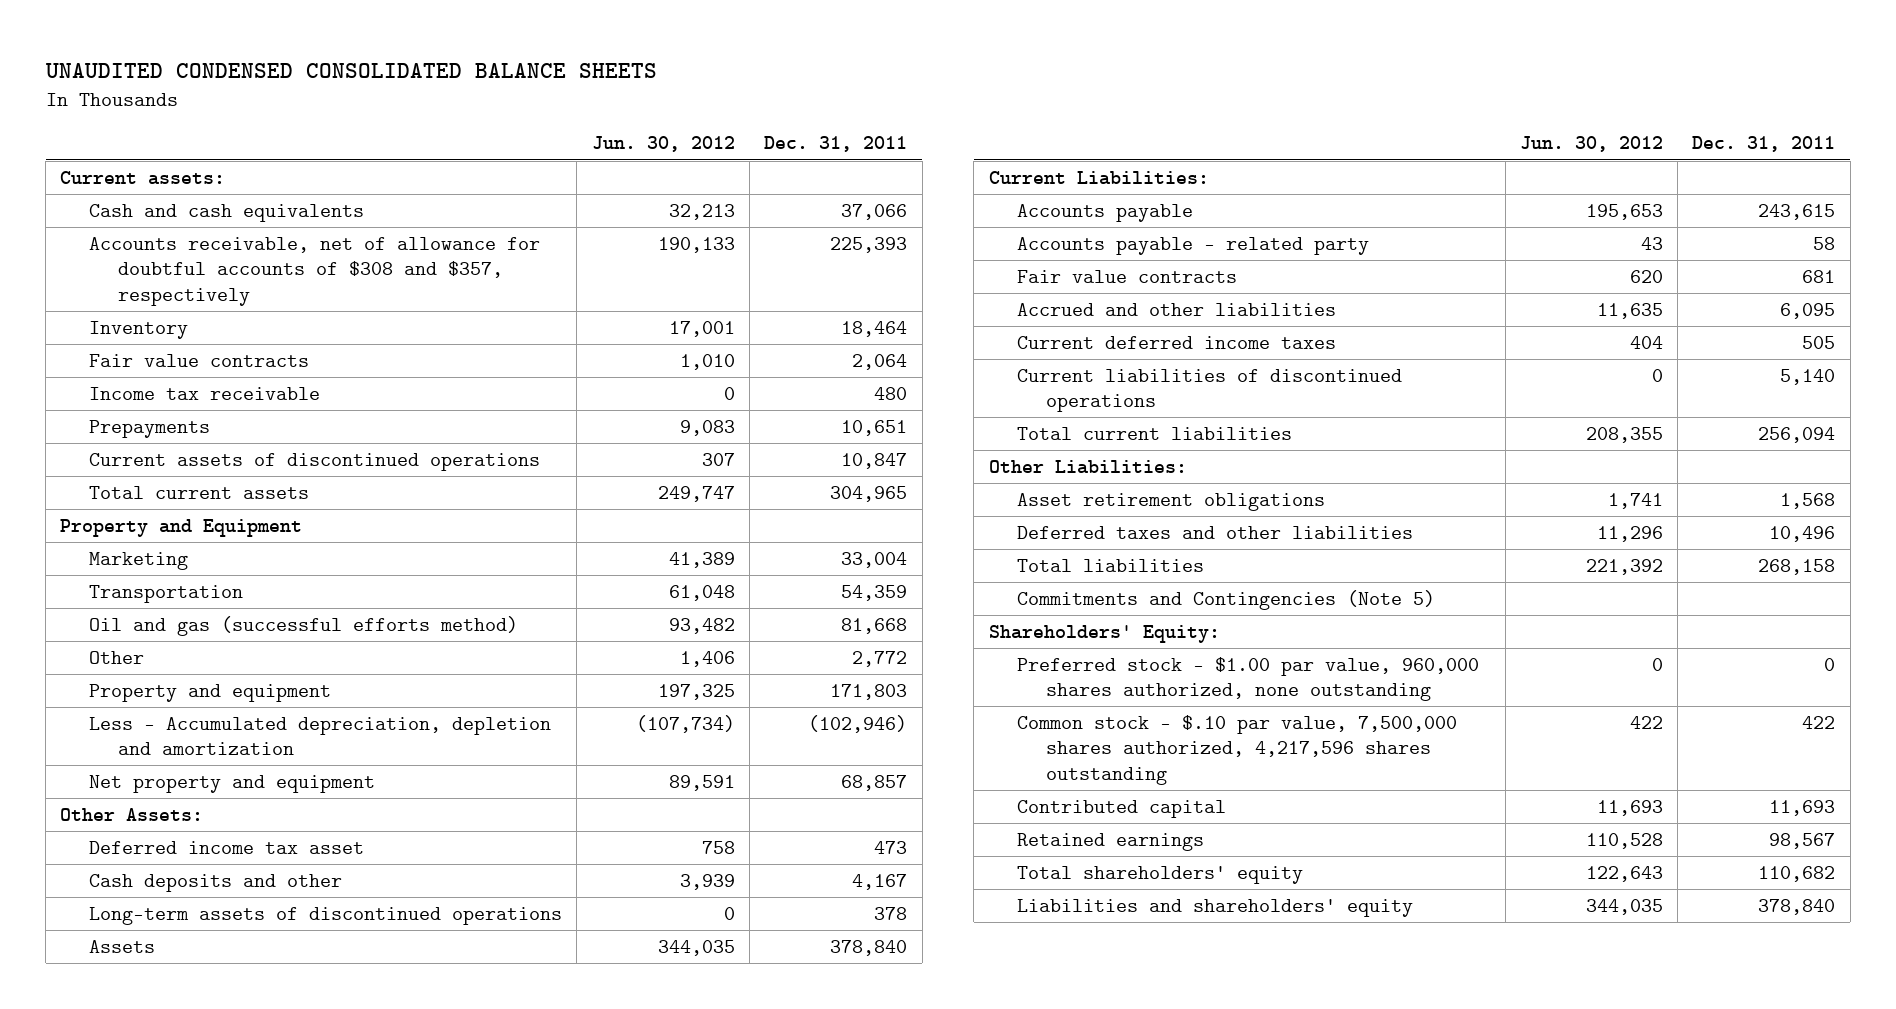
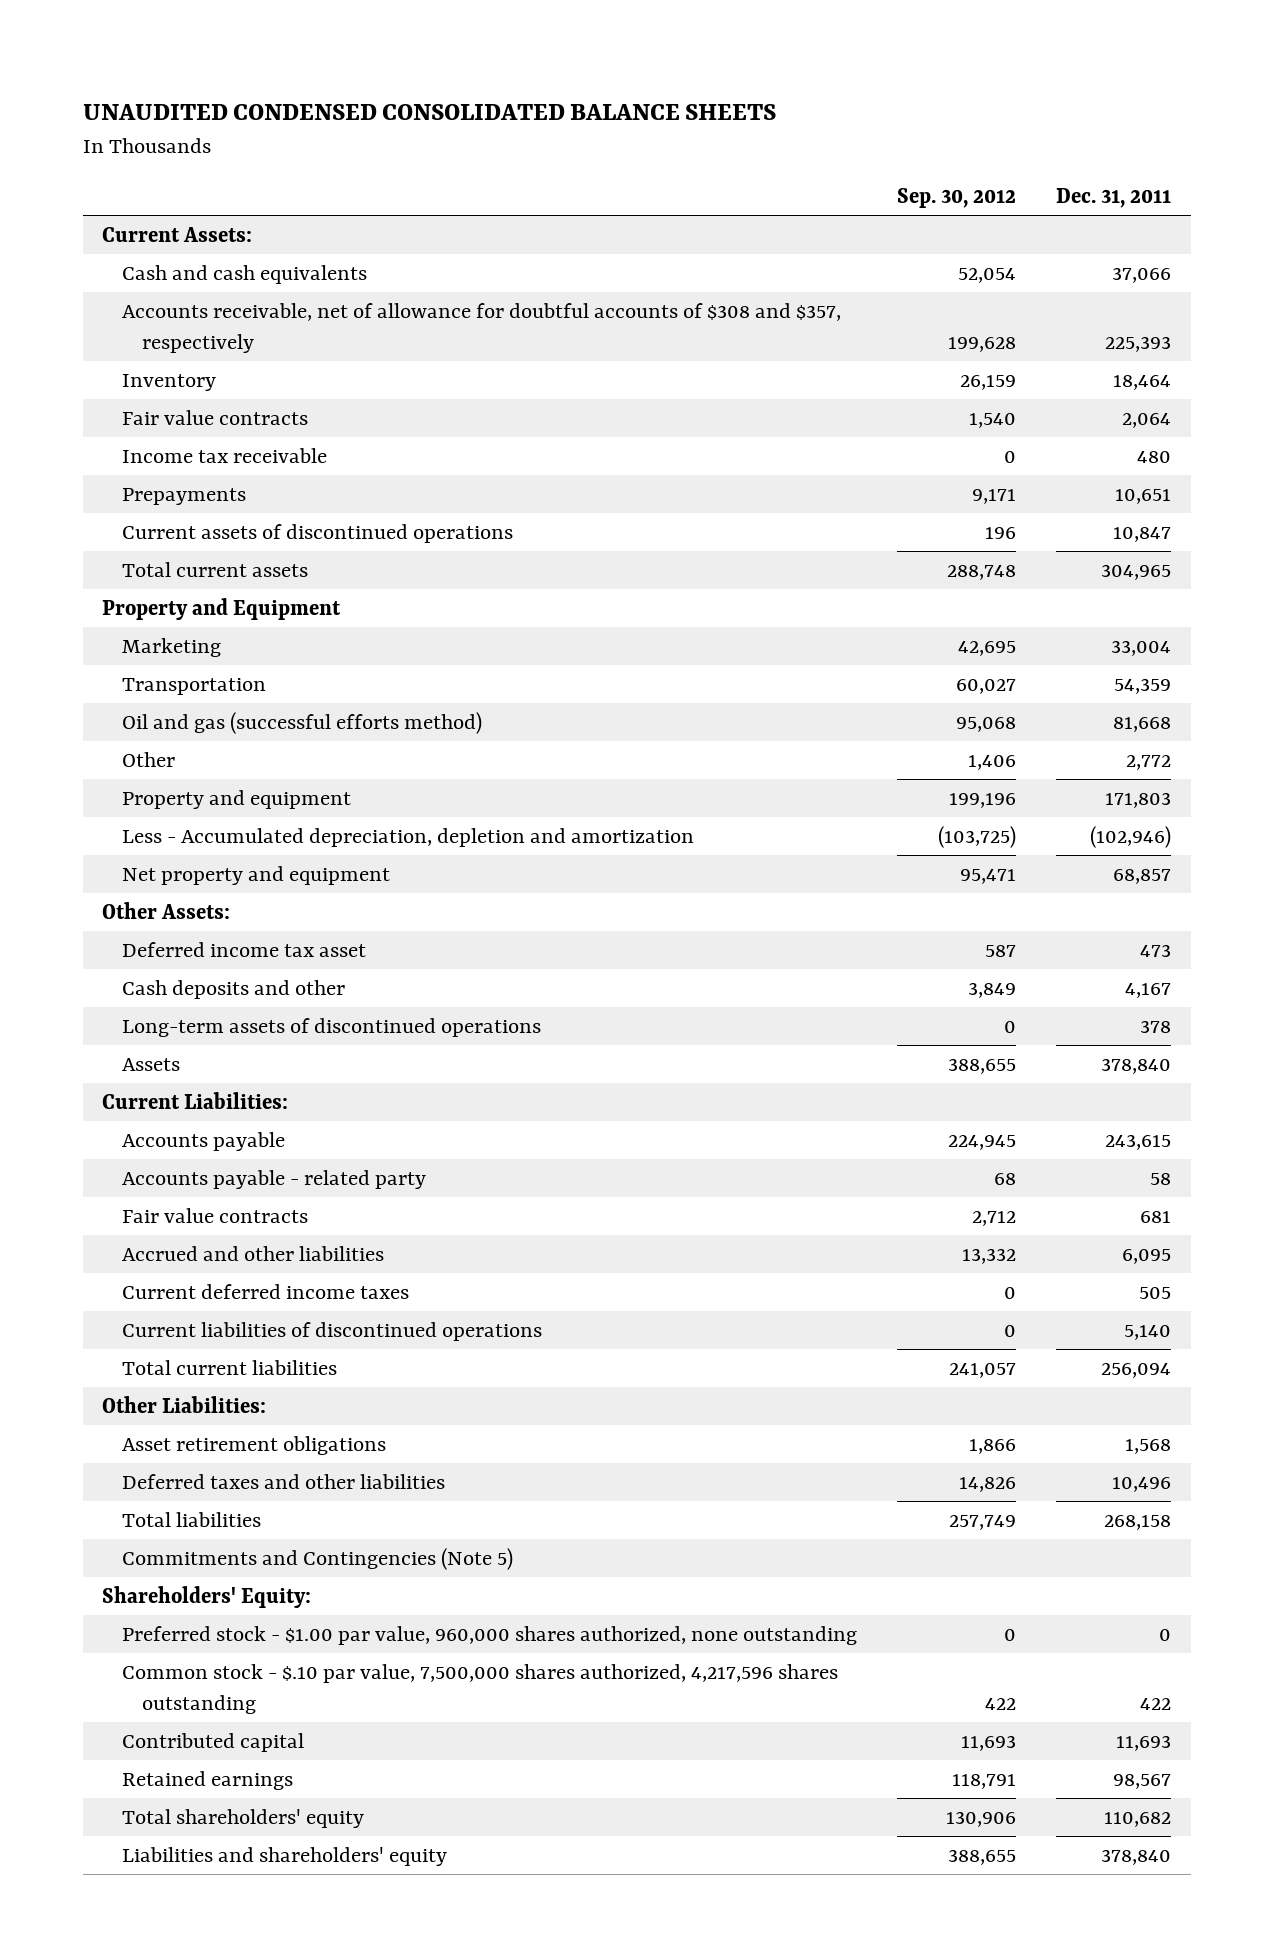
[591,136,735,153] Jun. 30, 2012 -> none
none -> [897,188,1017,209] Sep. 30, 2012
[60,170,226,185] Current assets: -> [102,227,253,243] Current Assets:

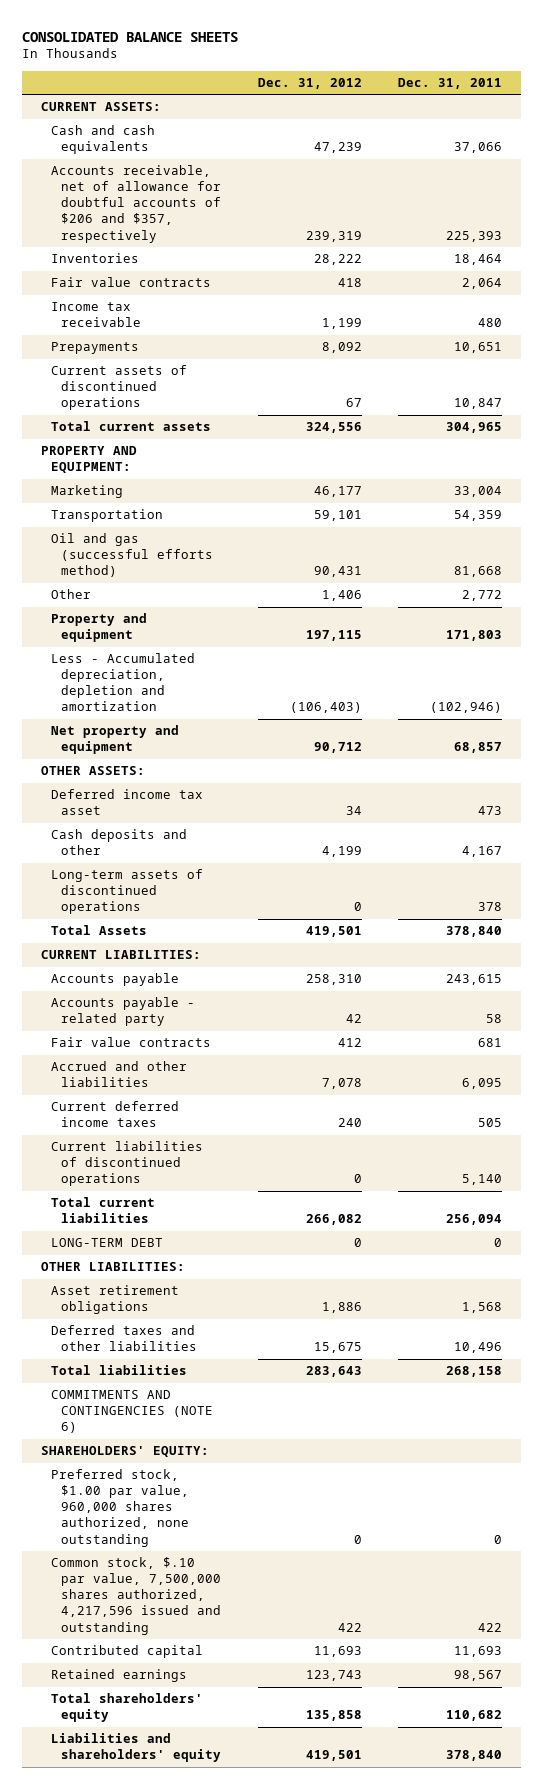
[82,104,776,121] UNAUDITED CONDENSED CONSOLIDATED BALANCE SHEETS -> [22,31,239,42] CONSOLIDATED BALANCE SHEETS
[897,188,1017,209] Sep. 30, 2012 -> none
none -> [257,77,362,89] Dec. 31, 2012
[102,227,253,243] Current Assets: -> [40,102,161,112] CURRENT ASSETS:
[122,303,842,354] Accounts receivable, net of allowance for doubtful accounts of $308 and $357, respectively -> [50,165,221,243] Accounts receivable, net of allowance for doubtful accounts of $206 and $357, respectively
[122,374,217,392] Inventory -> [50,253,139,264] Inventories
[102,598,342,621] Property and Equipment -> [40,446,137,474] PROPERTY AND EQUIPMENT:
[102,902,231,920] Other Assets: -> [40,766,145,776] OTHER ASSETS:
[122,1058,181,1072] Assets -> [50,925,147,936] Total Assets
[102,1092,289,1110] Current Liabilities: -> [40,950,201,960] CURRENT LIABILITIES:
none -> [50,1238,163,1248] LONG-TERM DEBT
[102,1396,267,1414] Other Liabilities: -> [40,1262,185,1272] OTHER LIABILITIES:
[122,1548,514,1571] Commitments and Contingencies (Note 5) -> [50,1390,213,1434] COMMITMENTS AND CONTINGENCIES (NOTE 6)
[102,1586,312,1609] Shareholders' Equity: -> [40,1446,209,1458] SHAREHOLDERS' EQUITY:
[122,1626,858,1646] Preferred stock - $1.00 par value, 960,000 shares authorized, none outstanding -> [50,1469,189,1547] Preferred stock, $1.00 par value, 960,000 shares authorized, none outstanding
[122,1664,839,1715] Common stock - $.10 par value, 7,500,000 shares authorized, 4,217,596 shares outstanding -> [50,1557,221,1635] Common stock, $.10 par value, 7,500,000 shares authorized, 4,217,596 issued and outstanding

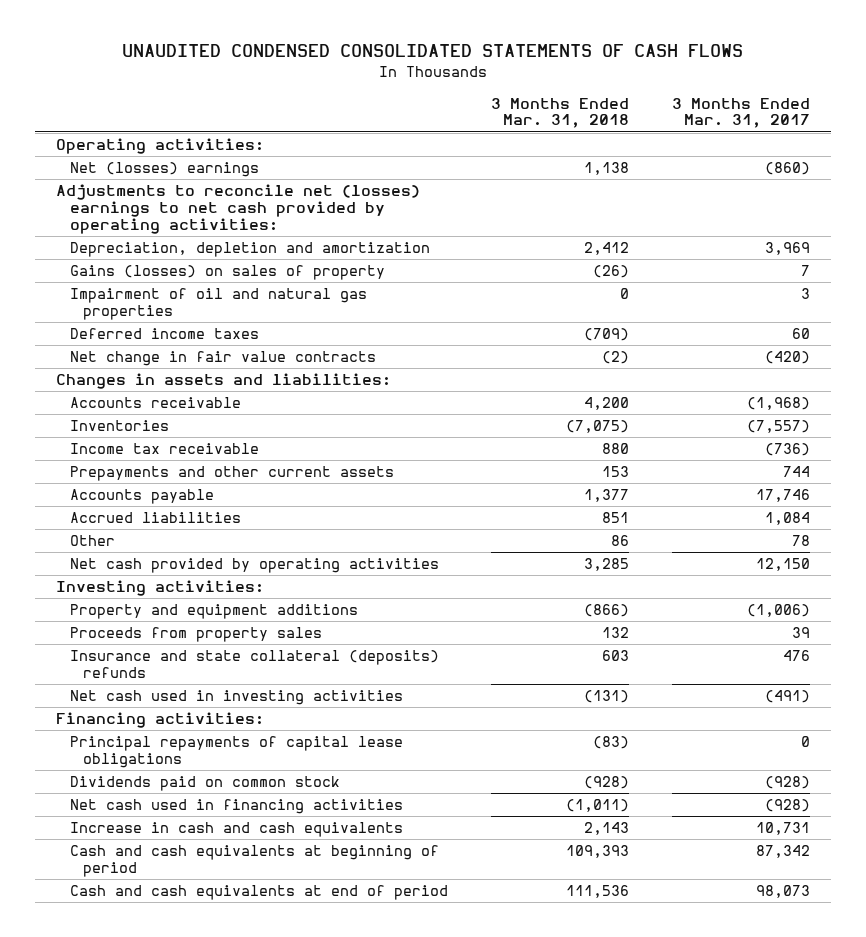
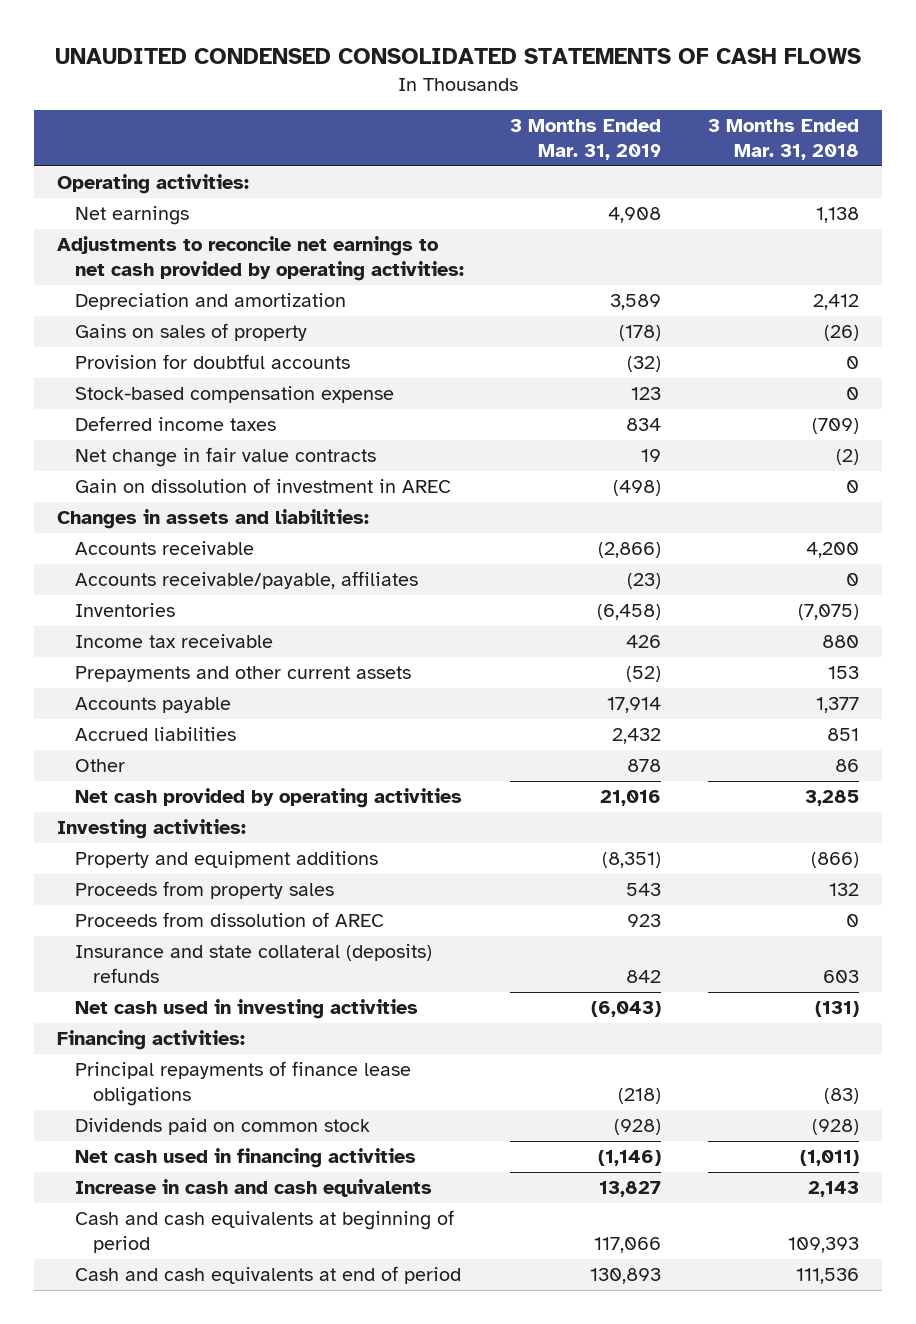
[671,97,810,129] 3 Months Ended Mar. 31, 2017 -> none
none -> [510,118,662,161] 3 Months Ended Mar. 31, 2019
[69,288,367,321] Impairment of oil and natural gas properties -> none
[69,162,259,178] Net (losses) earnings -> [74,205,189,225] Net earnings
[56,184,421,234] Adjustments to reconcile net (losses) earnings to net cash provided by operating activities: -> [57,235,464,282] Adjustments to reconcile net earnings to net cash provided by operating activities:
[69,242,430,258] Depreciation, depletion and amortization -> [74,292,346,310] Depreciation and amortization
[69,265,385,281] Gains (losses) on sales of property -> [74,322,307,341] Gains on sales of property
none -> [74,353,350,369] Provision for doubtful accounts
none -> [74,385,394,403] Stock-based compensation expense
none -> [74,477,451,493] Gain on dissolution of investment in AREC
none -> [74,570,418,589] Accounts receivable/payable, affiliates
none -> [74,911,384,927] Proceeds from dissolution of AREC
[69,736,403,769] Principal repayments of capital lease obligations -> [74,1060,411,1107] Principal repayments of finance lease obligations

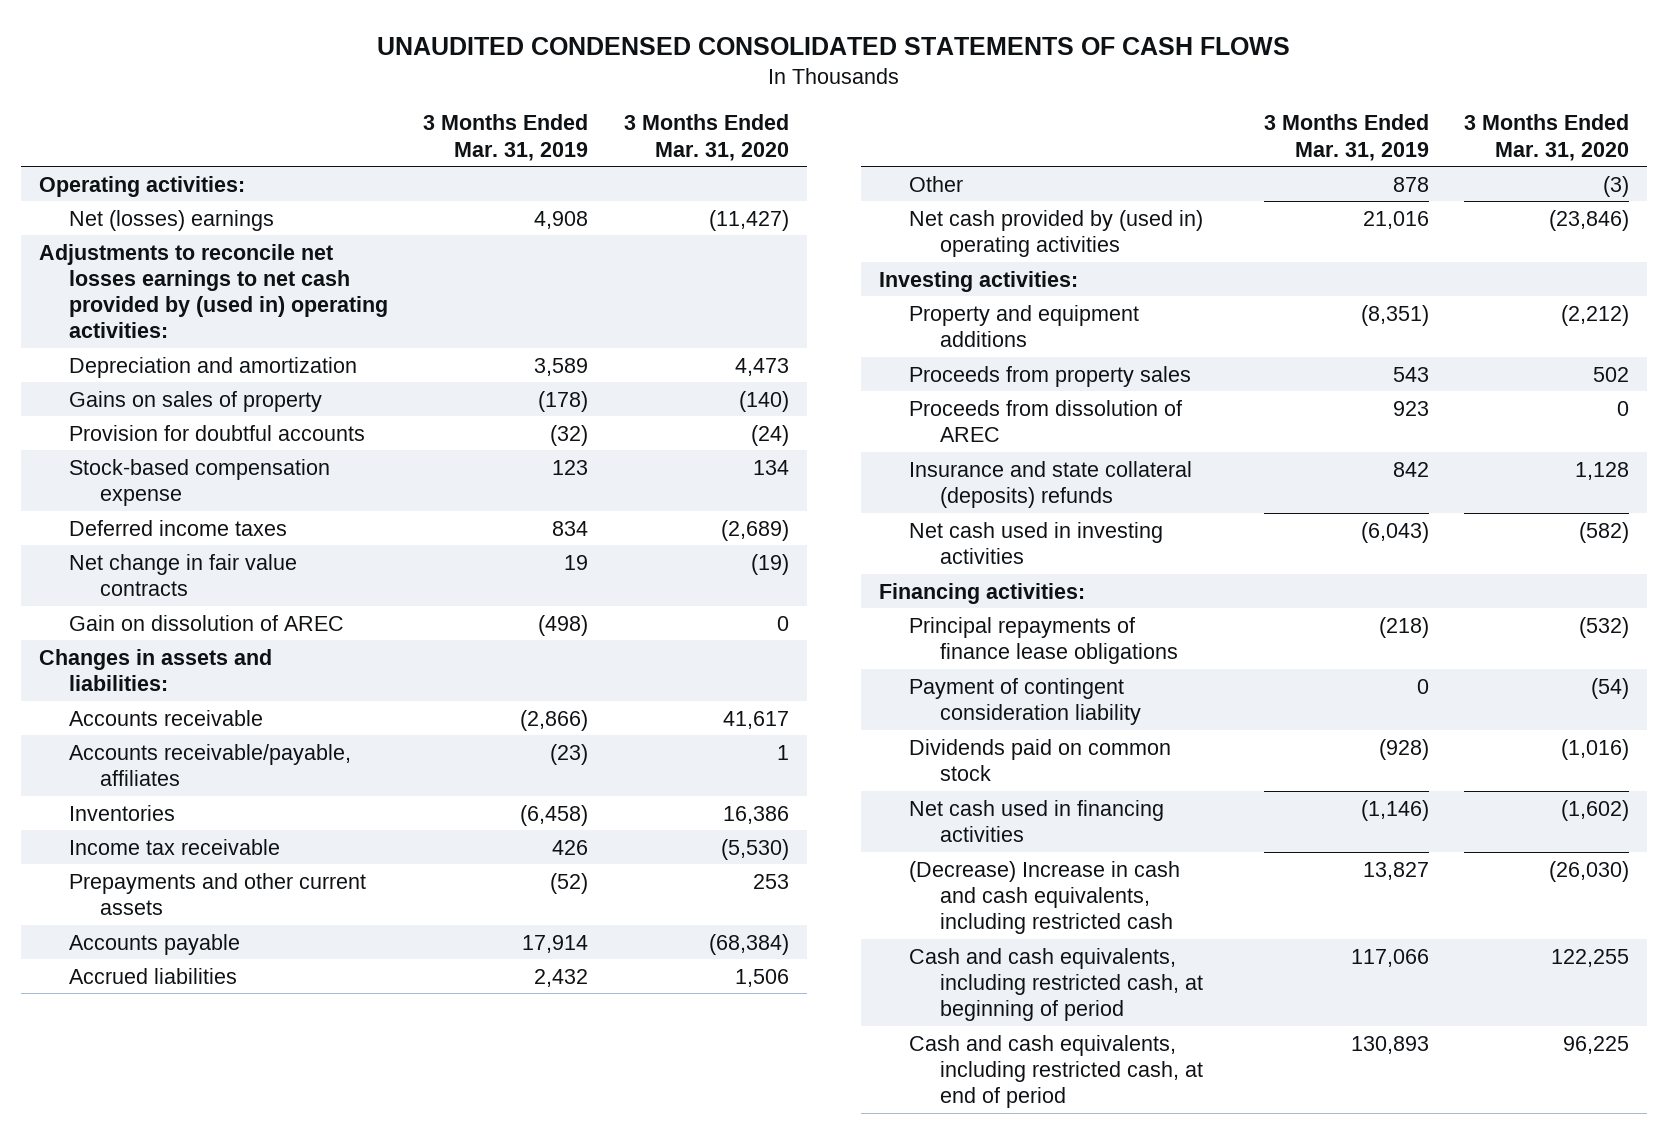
[707,118,859,161] 3 Months Ended Mar. 31, 2018 -> none
none -> [623,114,789,161] 3 Months Ended Mar. 31, 2020
[74,205,189,225] Net earnings -> [69,209,275,231] Net (losses) earnings
[57,235,464,282] Adjustments to reconcile net earnings to net cash provided by operating activities: -> [38,243,389,339] Adjustments to reconcile net losses earnings to net cash provided by (used in) operating activities:
[74,477,451,493] Gain on dissolution of investment in AREC -> [69,614,345,631] Gain on dissolution of AREC
[74,787,462,808] Net cash provided by operating activities -> [909,209,1204,257] Net cash provided by (used in) operating activities
none -> [909,677,1141,725] Payment of contingent consideration liability
[74,1178,432,1197] Increase in cash and cash equivalents -> [909,860,1181,935] (Decrease) Increase in cash and cash equivalents, including restricted cash
[74,1209,454,1254] Cash and cash equivalents at beginning of period -> [909,947,1203,1022] Cash and cash equivalents, including restricted cash, at beginning of period
[74,1265,461,1284] Cash and cash equivalents at end of period -> [909,1034,1203,1109] Cash and cash equivalents, including restricted cash, at end of period

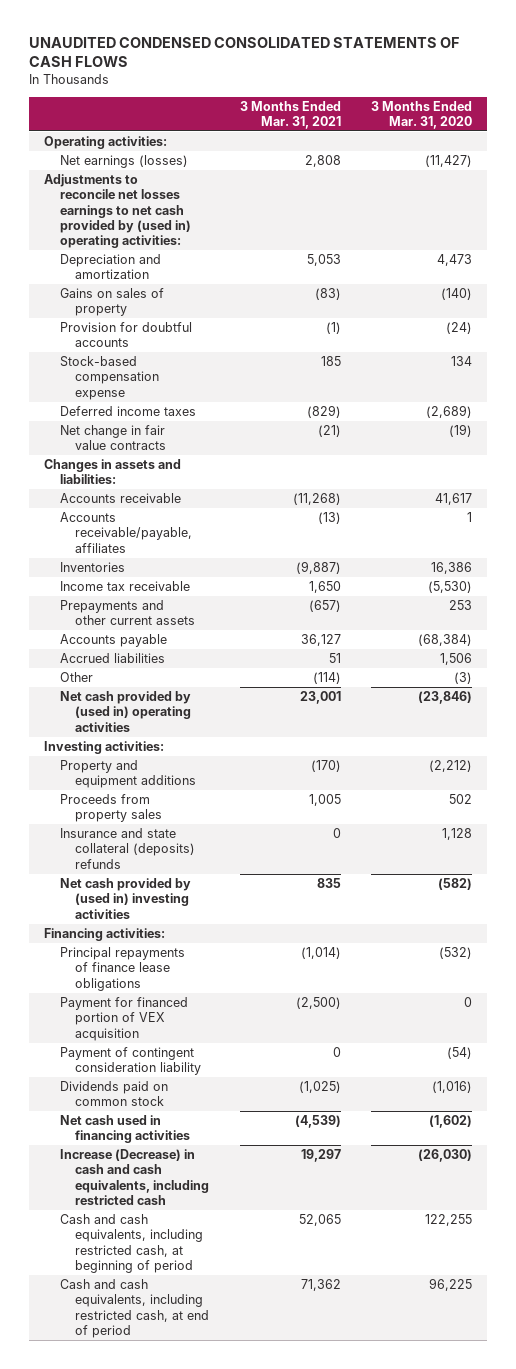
[423,114,589,161] 3 Months Ended Mar. 31, 2019 -> none
none -> [239,100,341,129] 3 Months Ended Mar. 31, 2021
[69,209,275,231] Net (losses) earnings -> [59,155,188,169] Net earnings (losses)
[69,614,345,631] Gain on dissolution of AREC -> none
[909,399,1183,442] Proceeds from dissolution of AREC -> none
[909,521,1164,564] Net cash used in investing activities -> [59,878,191,919] Net cash provided by (used in) investing activities
none -> [59,997,188,1041] Payment for financed portion of VEX acquisition
[909,860,1181,935] (Decrease) Increase in cash and cash equivalents, including restricted cash -> [59,1149,210,1205] Increase (Decrease) in cash and cash equivalents, including restricted cash

